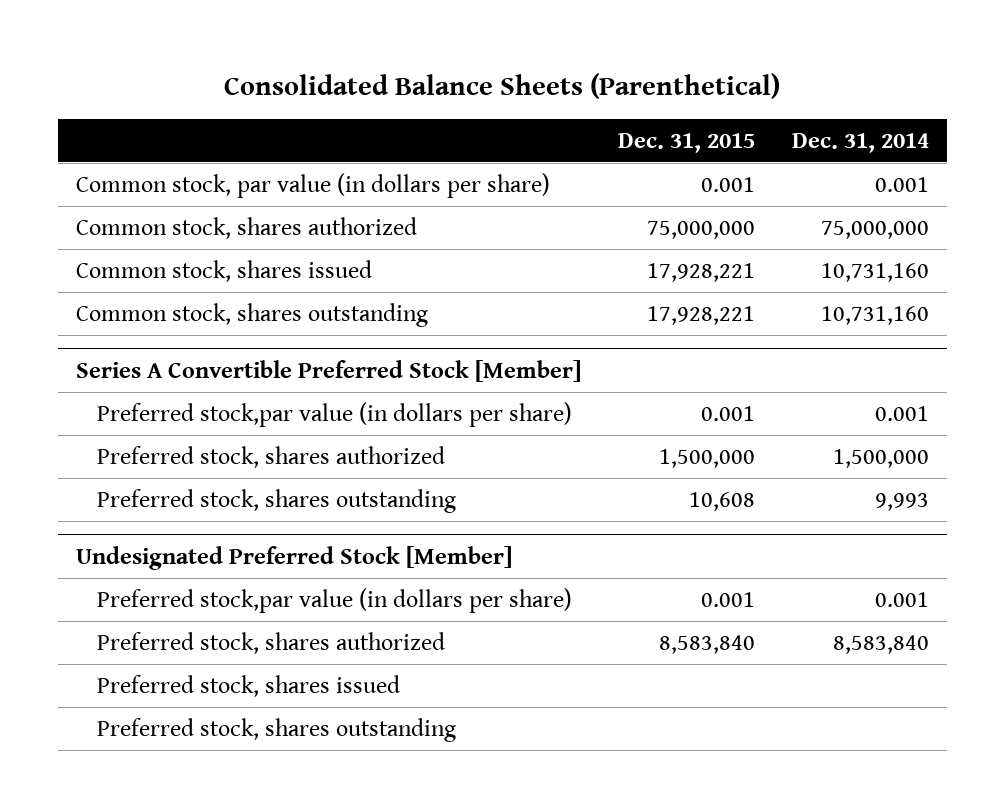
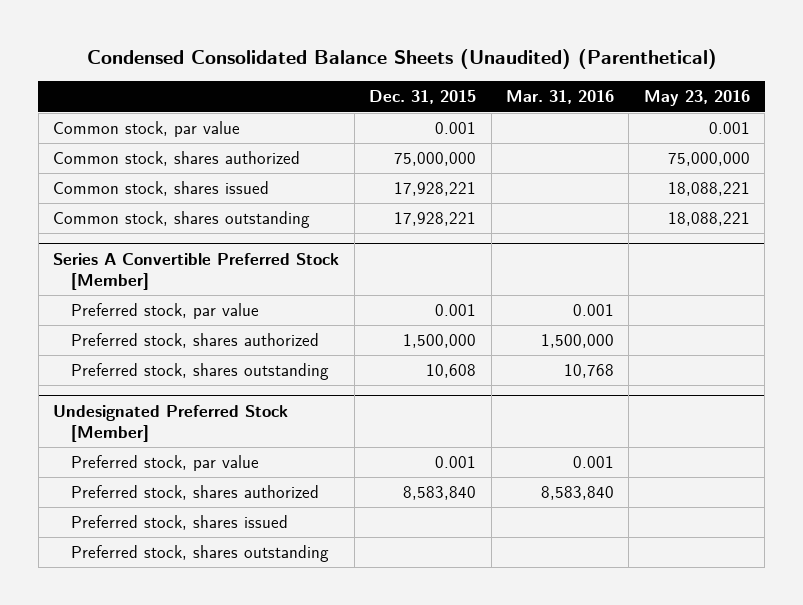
[224,72,781,99] Consolidated Balance Sheets (Parenthetical) -> [86,49,717,70] Condensed Consolidated Balance Sheets (Unaudited) (Parenthetical)
[791,132,929,153] Dec. 31, 2014 -> none
none -> [505,90,614,105] Mar. 31, 2016
none -> [643,90,750,107] May 23, 2016
[76,173,551,199] Common stock, par value (in dollars per share) -> [53,121,241,138] Common stock, par value
[97,402,573,428] Preferred stock,par value (in dollars per share) -> [70,303,259,320] Preferred stock, par value
[97,588,573,614] Preferred stock,par value (in dollars per share) -> [70,455,259,472] Preferred stock, par value

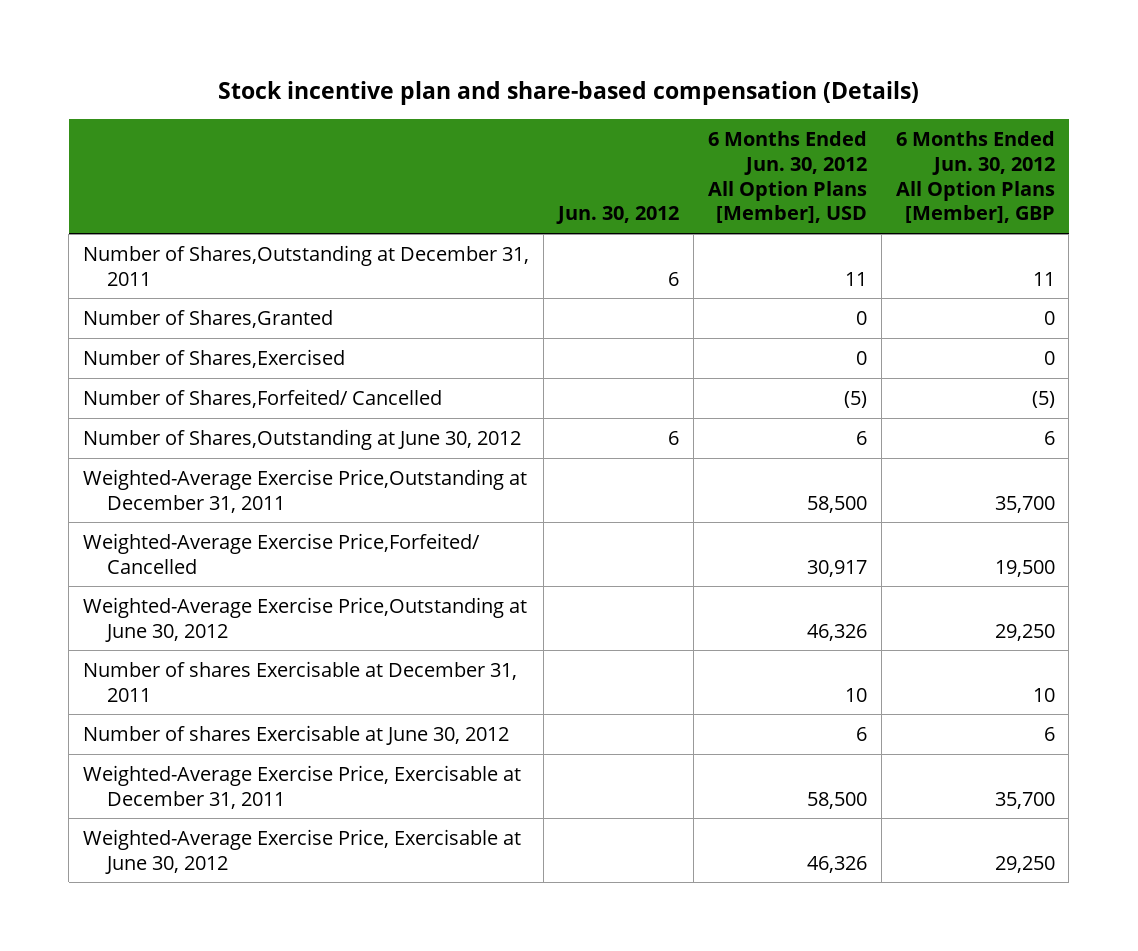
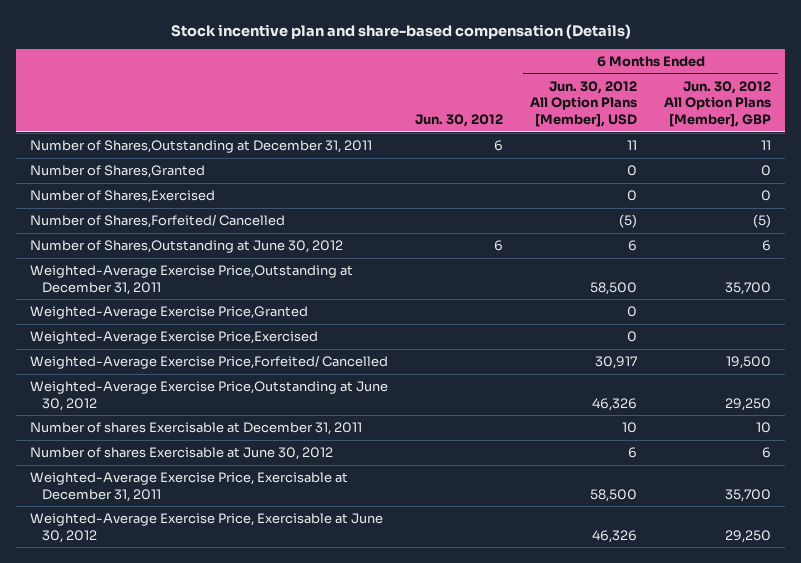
none -> [29,306,308,320] Weighted-Average Exercise Price,Granted
none -> [29,331,318,345] Weighted-Average Exercise Price,Exercised

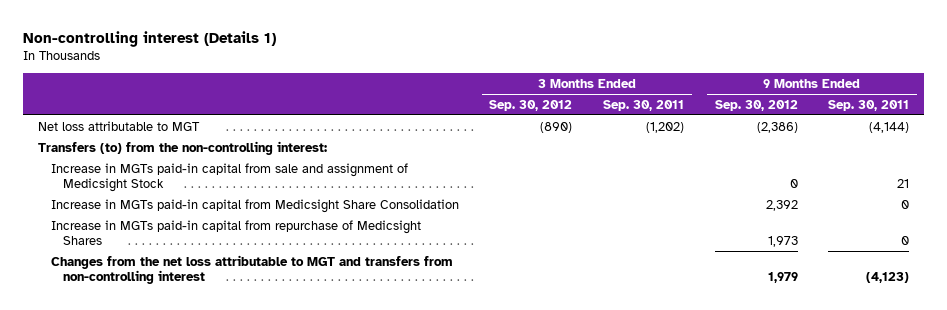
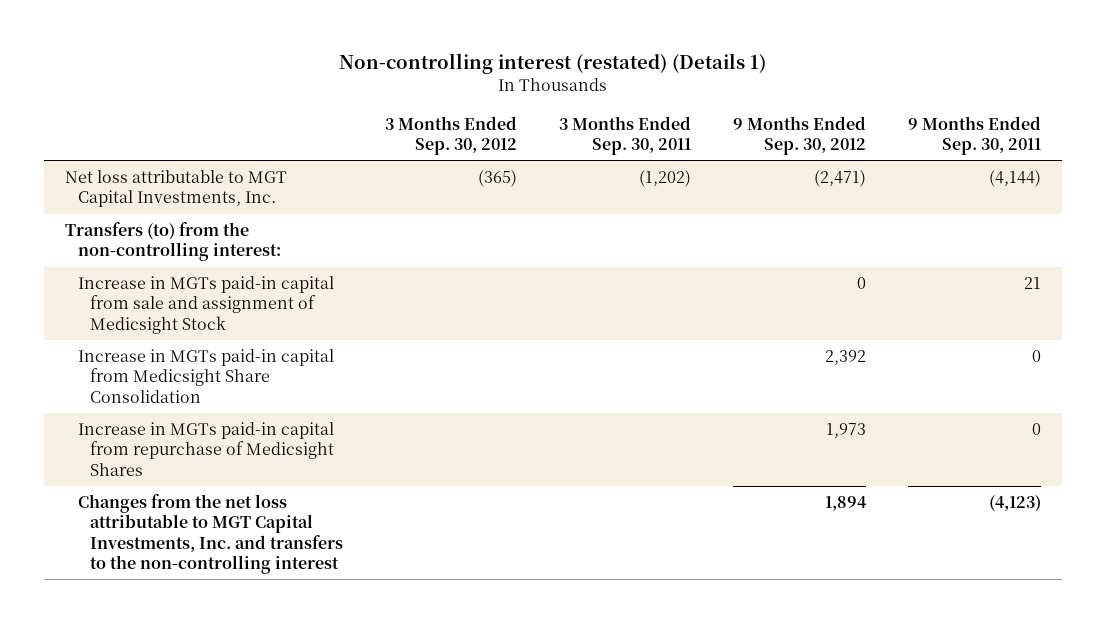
[23,31,277,48] Non-controlling interest (Details 1) -> [339,53,767,75] Non-controlling interest (restated) (Details 1)
[38,120,201,131] Net loss attributable to MGT -> [65,170,288,208] Net loss attributable to MGT Capital Investments, Inc.
[540,121,573,133] (890) -> [477,170,517,188] (365)
[756,121,798,133] (2,386) -> [813,170,866,188] (2,471)
[50,254,453,285] Changes from the net loss attributable to MGT and transfers from non-controlling interest -> [77,494,343,574] Changes from the net loss attributable to MGT Capital Investments, Inc. and transfers to the non-controlling interest
[767,272,798,284] 1,979 -> [824,496,867,512] 1,894

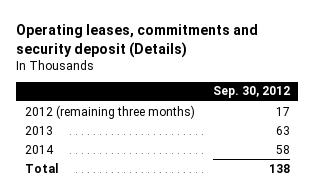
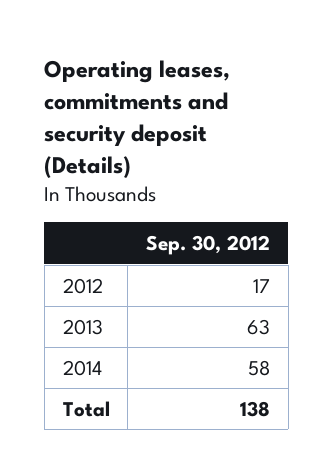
[24,104,195,119] 2012 (remaining three months) -> [62,277,103,294] 2012

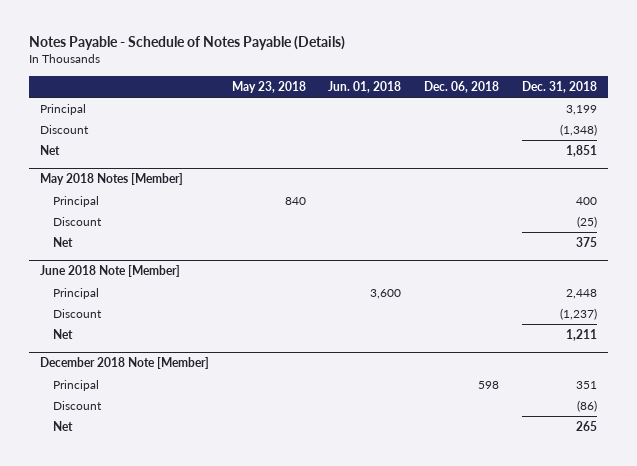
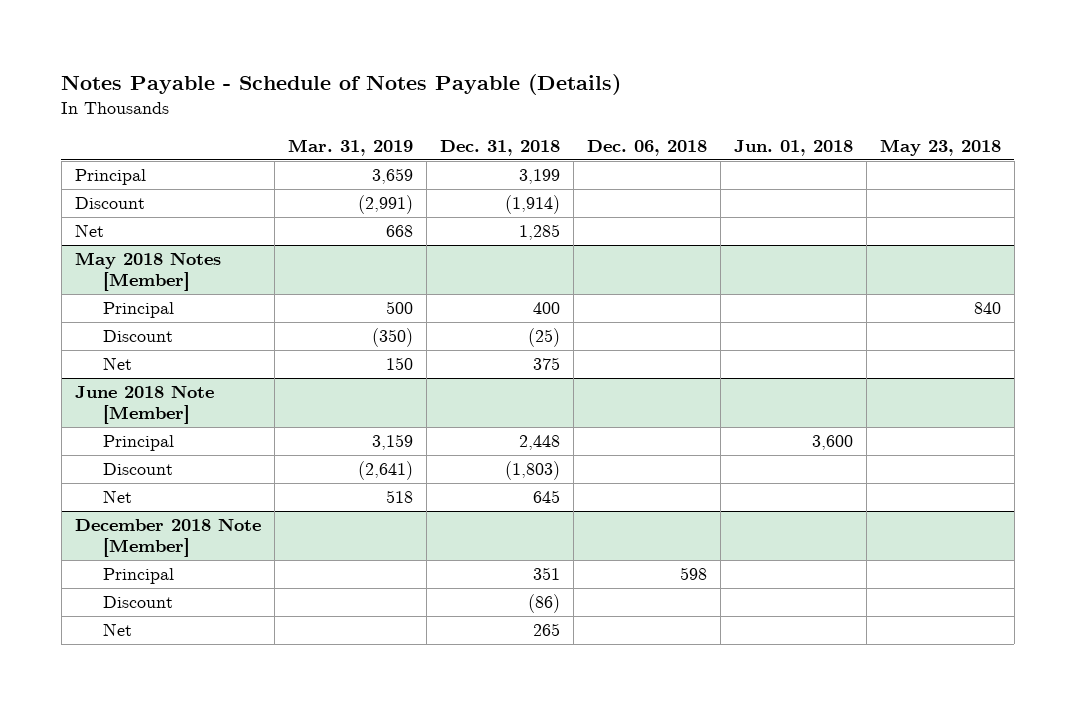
none -> [287,139,413,157] Mar. 31, 2019
[559,124,597,137] (1,348) -> [504,195,560,215] (1,914)
[565,145,597,158] 1,851 -> [518,224,560,241] 1,285
[559,308,597,321] (1,237) -> [504,461,560,481] (1,803)
[565,329,597,342] 1,211 -> [532,490,560,504] 645

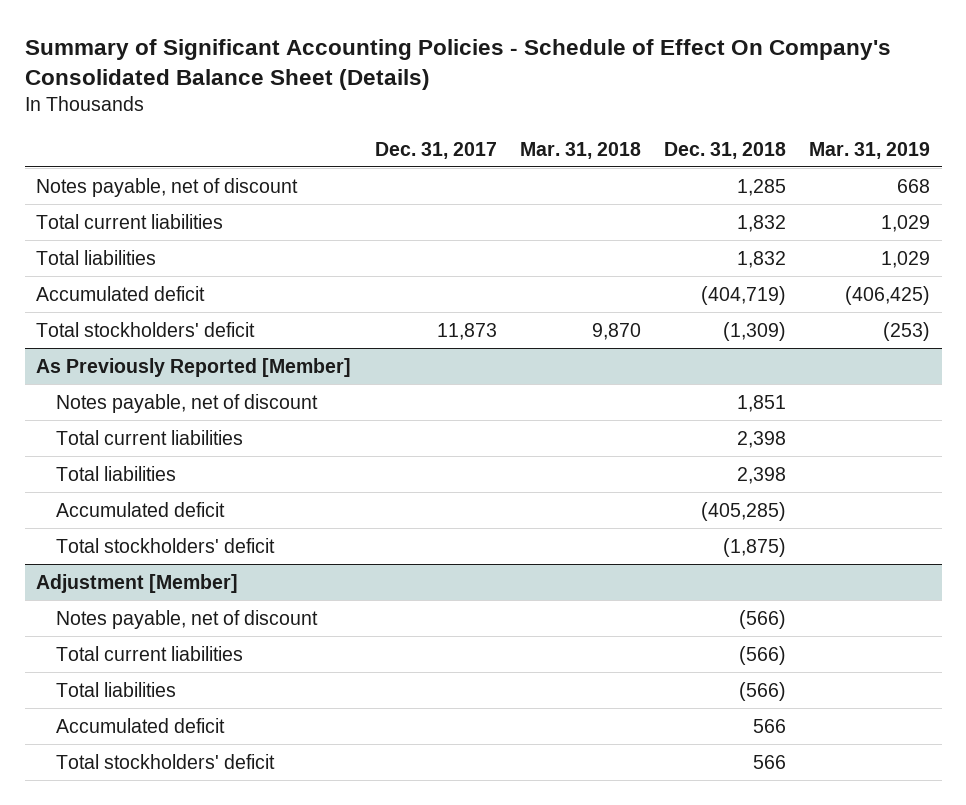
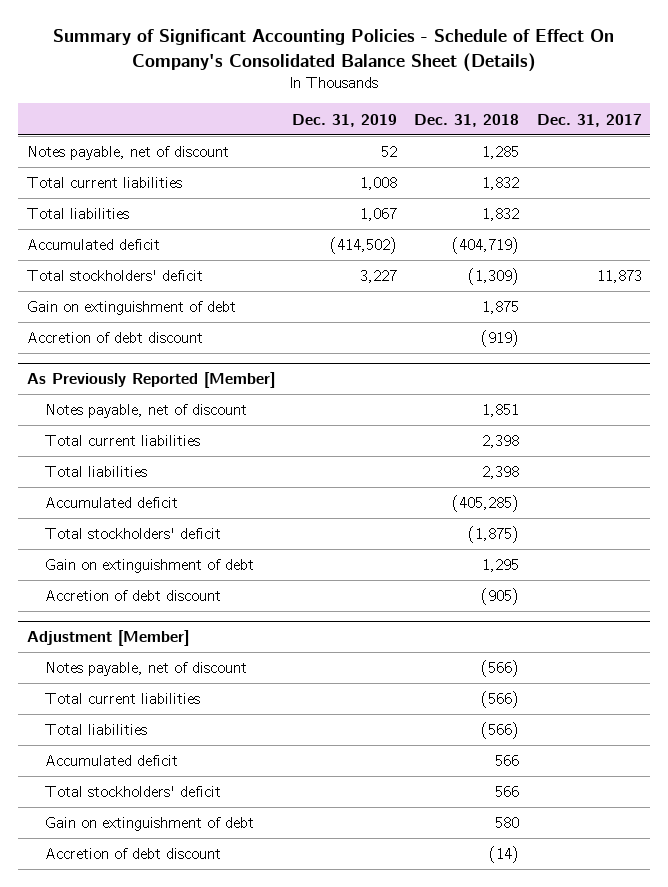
[519,141,641,159] Mar. 31, 2018 -> none
[808,141,930,159] Mar. 31, 2019 -> none
none -> [291,113,397,127] Dec. 31, 2019
none -> [26,301,236,316] Gain on extinguishment of debt
none -> [26,332,203,344] Accretion of debt discount
none -> [45,559,255,574] Gain on extinguishment of debt
none -> [45,590,222,602] Accretion of debt discount
none -> [45,817,255,832] Gain on extinguishment of debt
none -> [45,848,222,860] Accretion of debt discount

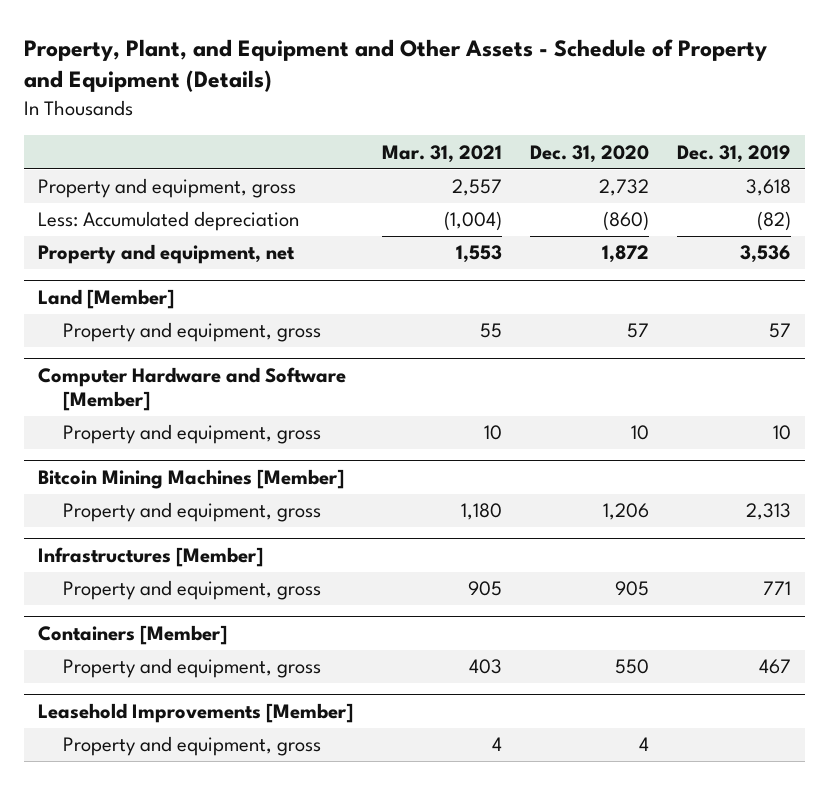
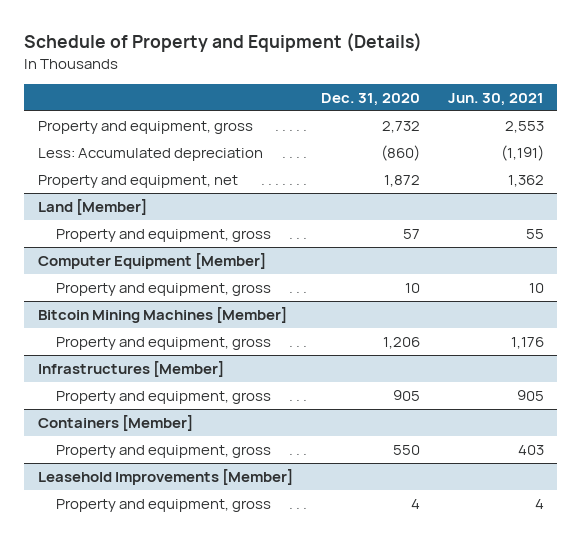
[24,38,768,93] Property, Plant, and Equipment and Other Assets - Schedule of Property and Equipment (Details) -> [24,33,423,53] Schedule of Property and Equipment (Details)
[381,144,502,163] Mar. 31, 2021 -> none
[676,144,791,163] Dec. 31, 2019 -> none
none -> [447,92,544,106] Jun. 30, 2021
[38,367,347,412] Computer Hardware and Software [Member] -> [38,252,267,269] Computer Equipment [Member]

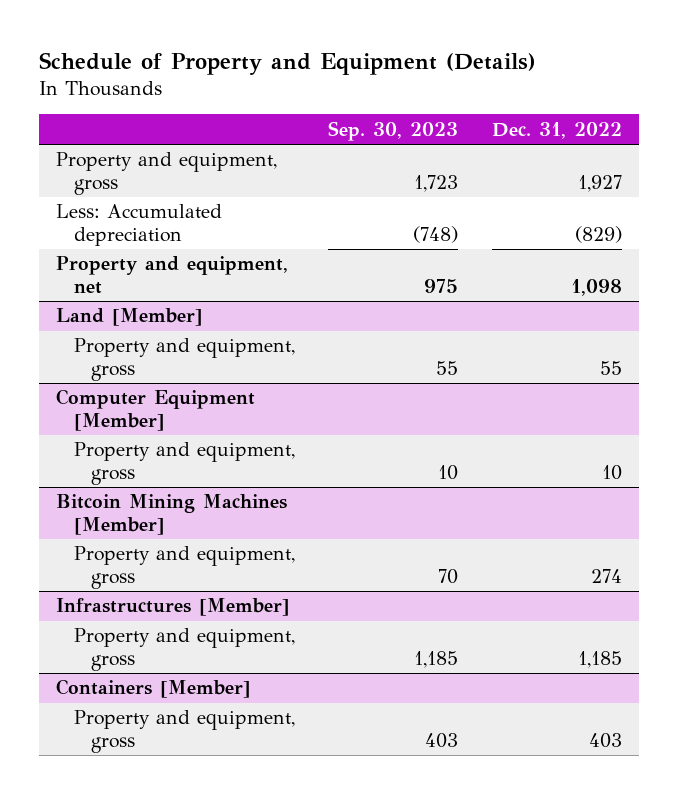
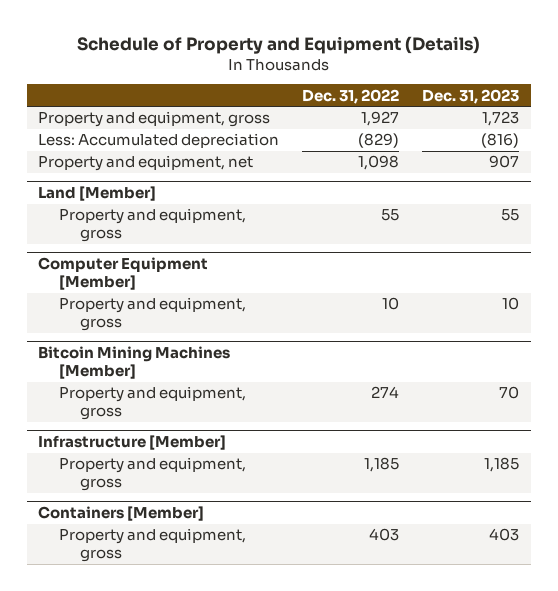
[328,120,459,141] Sep. 30, 2023 -> none
none -> [422,88,520,104] Dec. 31, 2023
[55,598,290,617] Infrastructures [Member] -> [38,435,227,451] Infrastructure [Member]

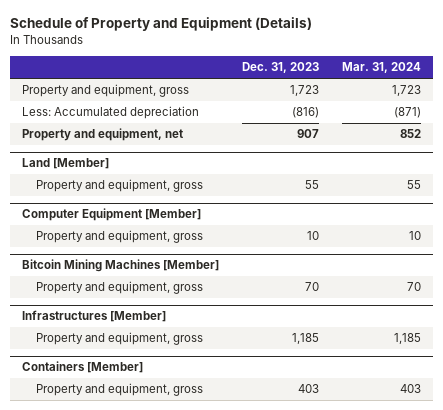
[302,88,400,104] Dec. 31, 2022 -> none
none -> [342,62,422,74] Mar. 31, 2024
[38,435,227,451] Infrastructure [Member] -> [21,310,166,323] Infrastructures [Member]

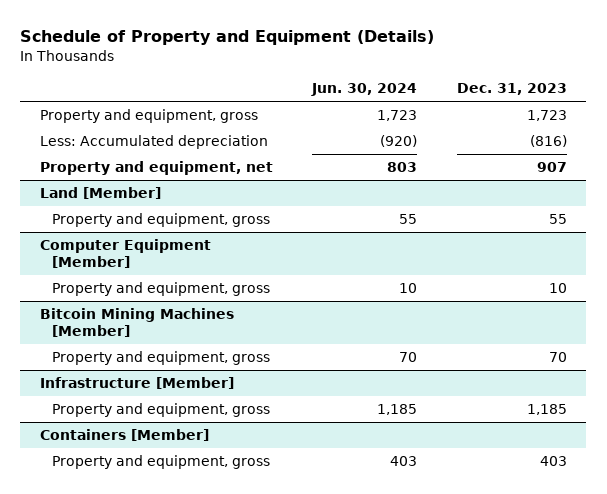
[342,62,422,74] Mar. 31, 2024 -> none
none -> [311,83,418,97] Jun. 30, 2024
[21,310,166,323] Infrastructures [Member] -> [40,377,235,390] Infrastructure [Member]

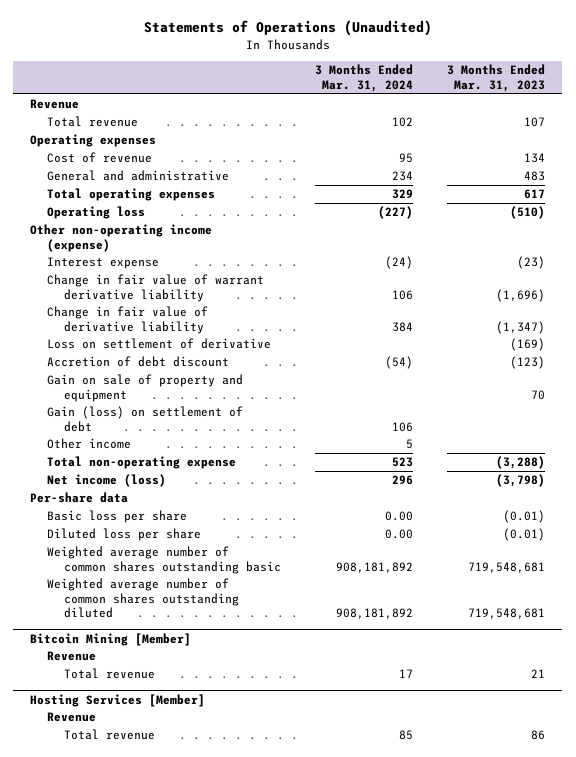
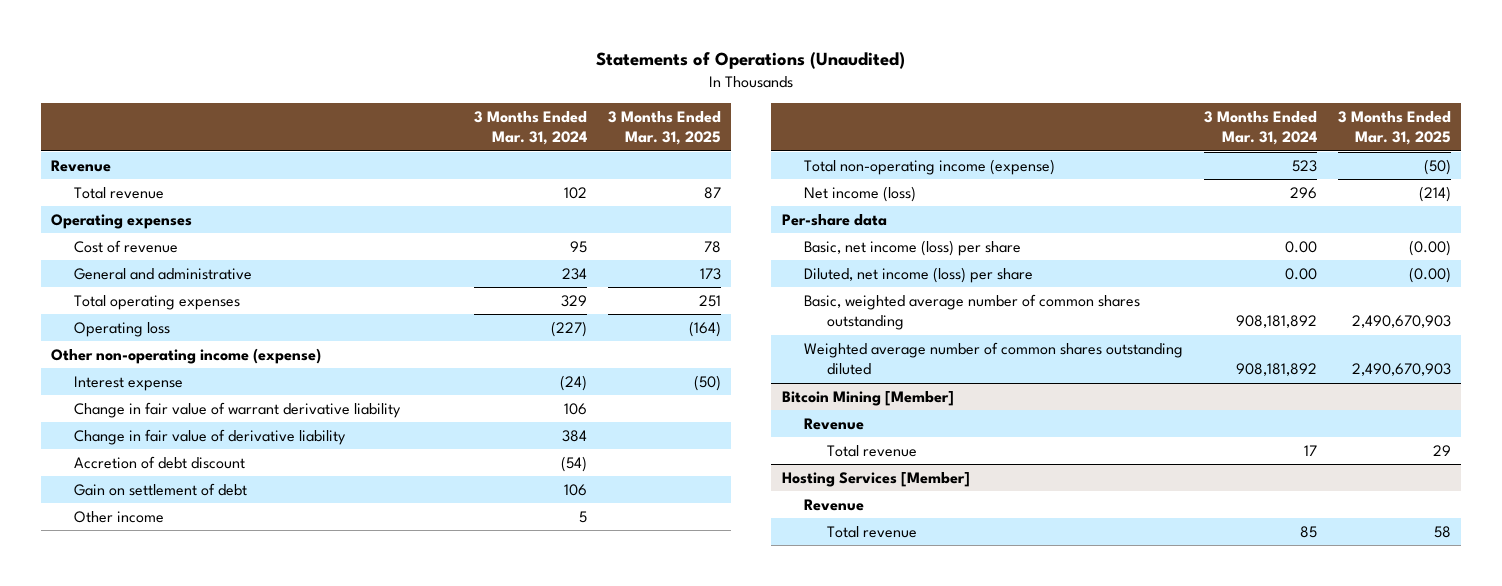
[447,64,546,92] 3 Months Ended Mar. 31, 2023 -> none
none -> [607,111,721,146] 3 Months Ended Mar. 31, 2025
[47,338,272,350] Loss on settlement of derivative -> none
[47,374,244,402] Gain on sale of property and equipment -> none
[47,406,244,432] Gain (loss) on settlement of debt -> [73,482,247,496] Gain on settlement of debt
[47,456,237,470] Total non-operating expense -> [804,158,1056,175] Total non-operating income (expense)
[47,510,188,524] Basic loss per share -> [804,239,1022,256] Basic, net income (loss) per share
[47,528,202,542] Diluted loss per share -> [804,266,1034,283] Diluted, net income (loss) per share
[47,546,282,574] Weighted average number of common shares outstanding basic -> [804,293,1141,331] Basic, weighted average number of common shares outstanding

